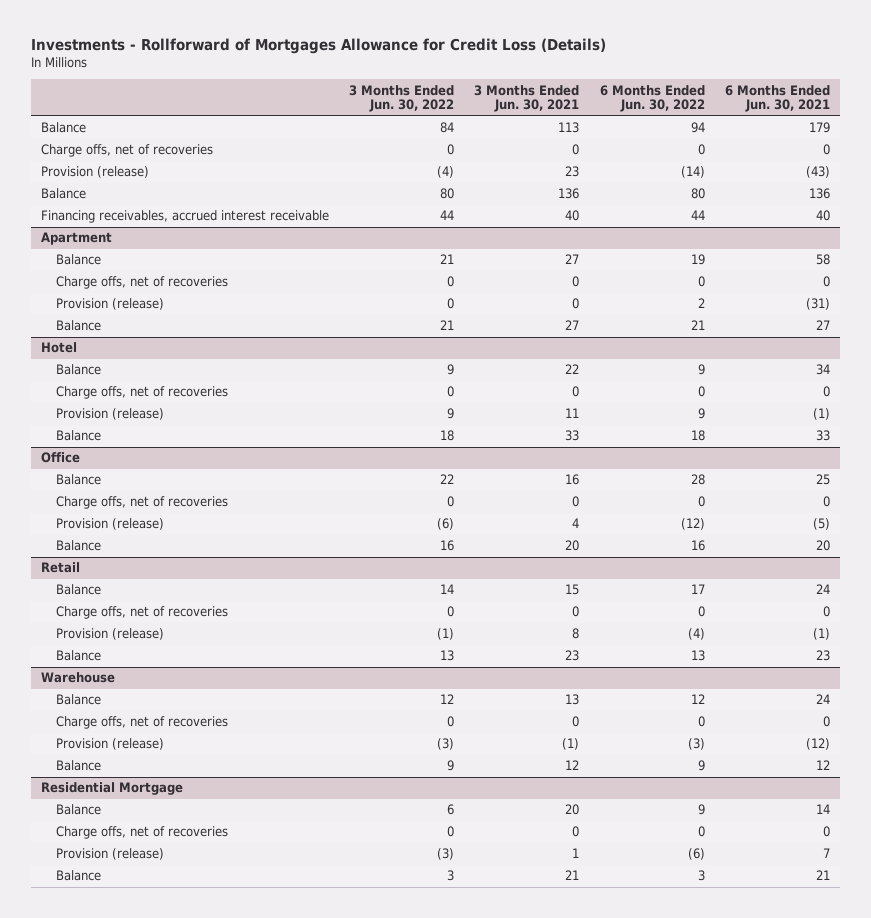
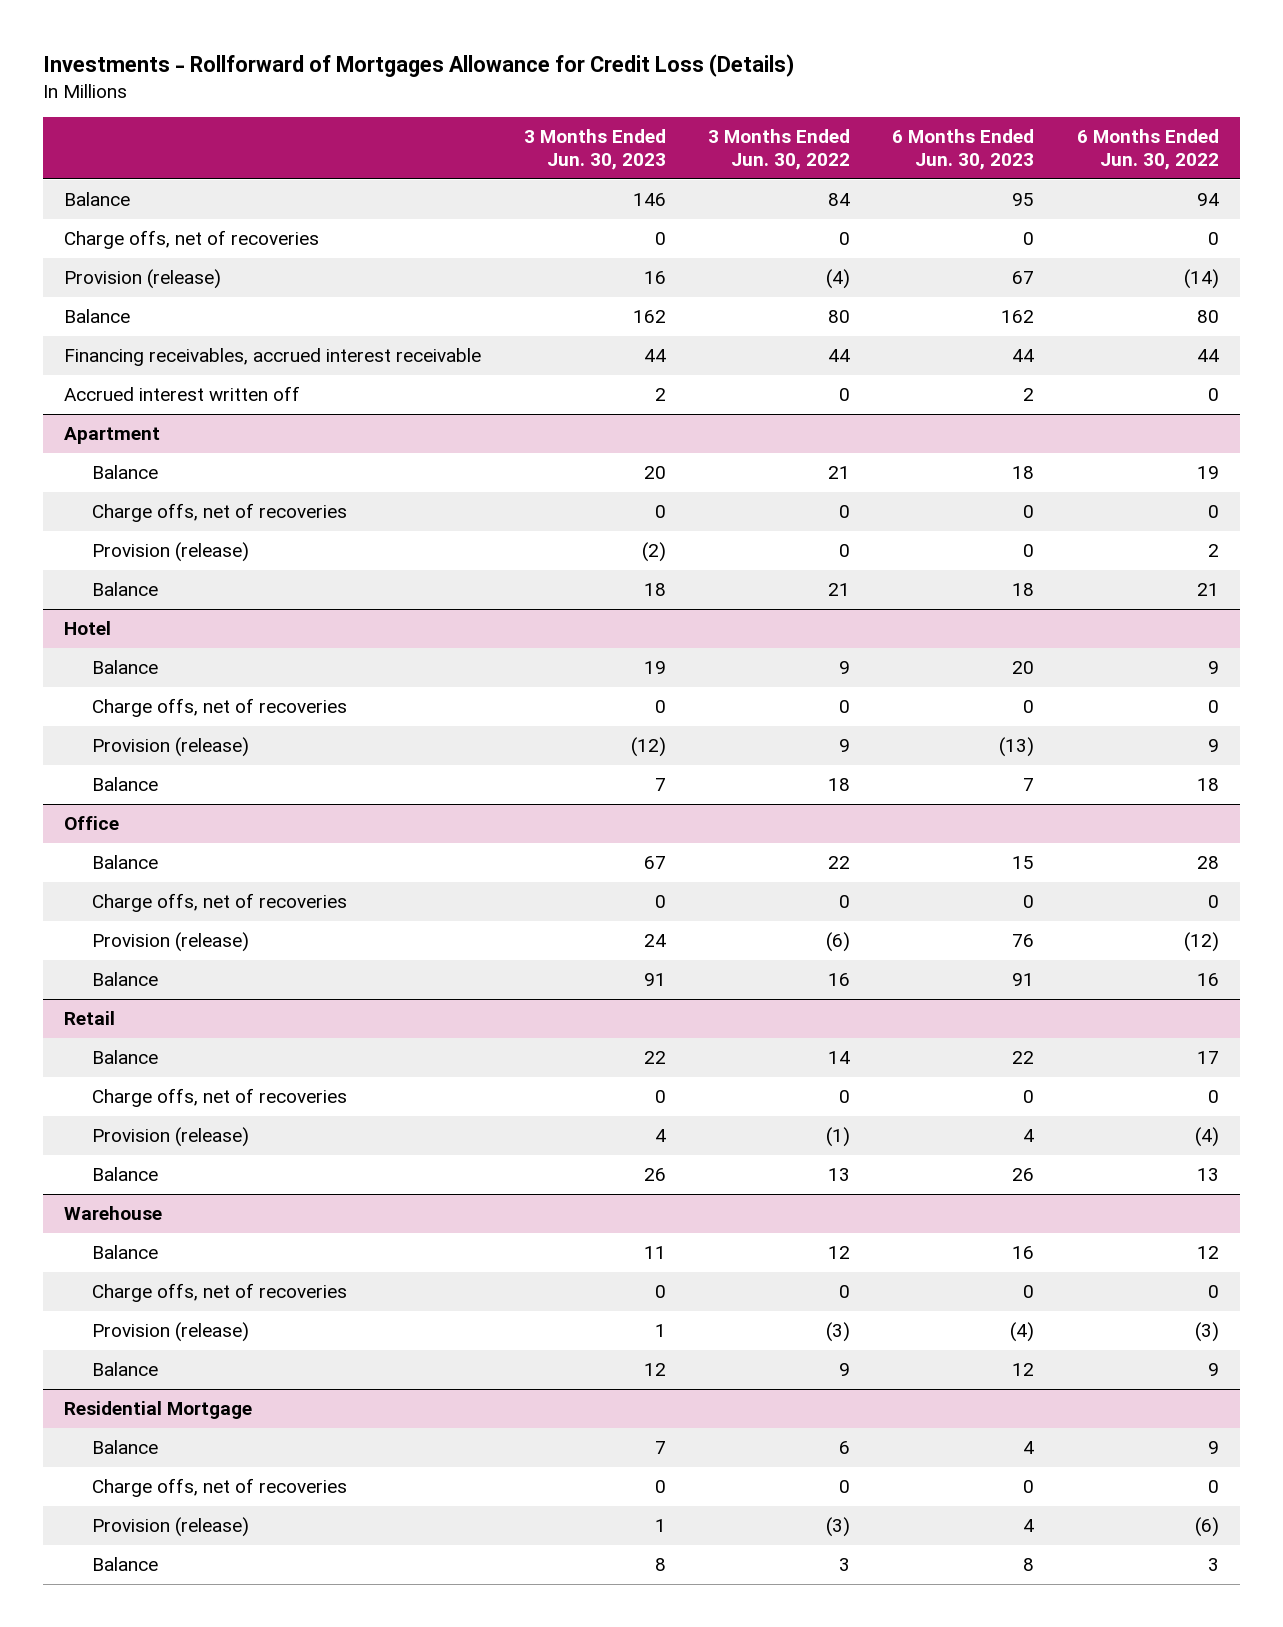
[474,84,580,113] 3 Months Ended Jun. 30, 2021 -> none
[724,84,830,113] 6 Months Ended Jun. 30, 2021 -> none
none -> [523,128,666,171] 3 Months Ended Jun. 30, 2023
none -> [892,128,1035,171] 6 Months Ended Jun. 30, 2023
none -> [64,385,301,401] Accrued interest written off

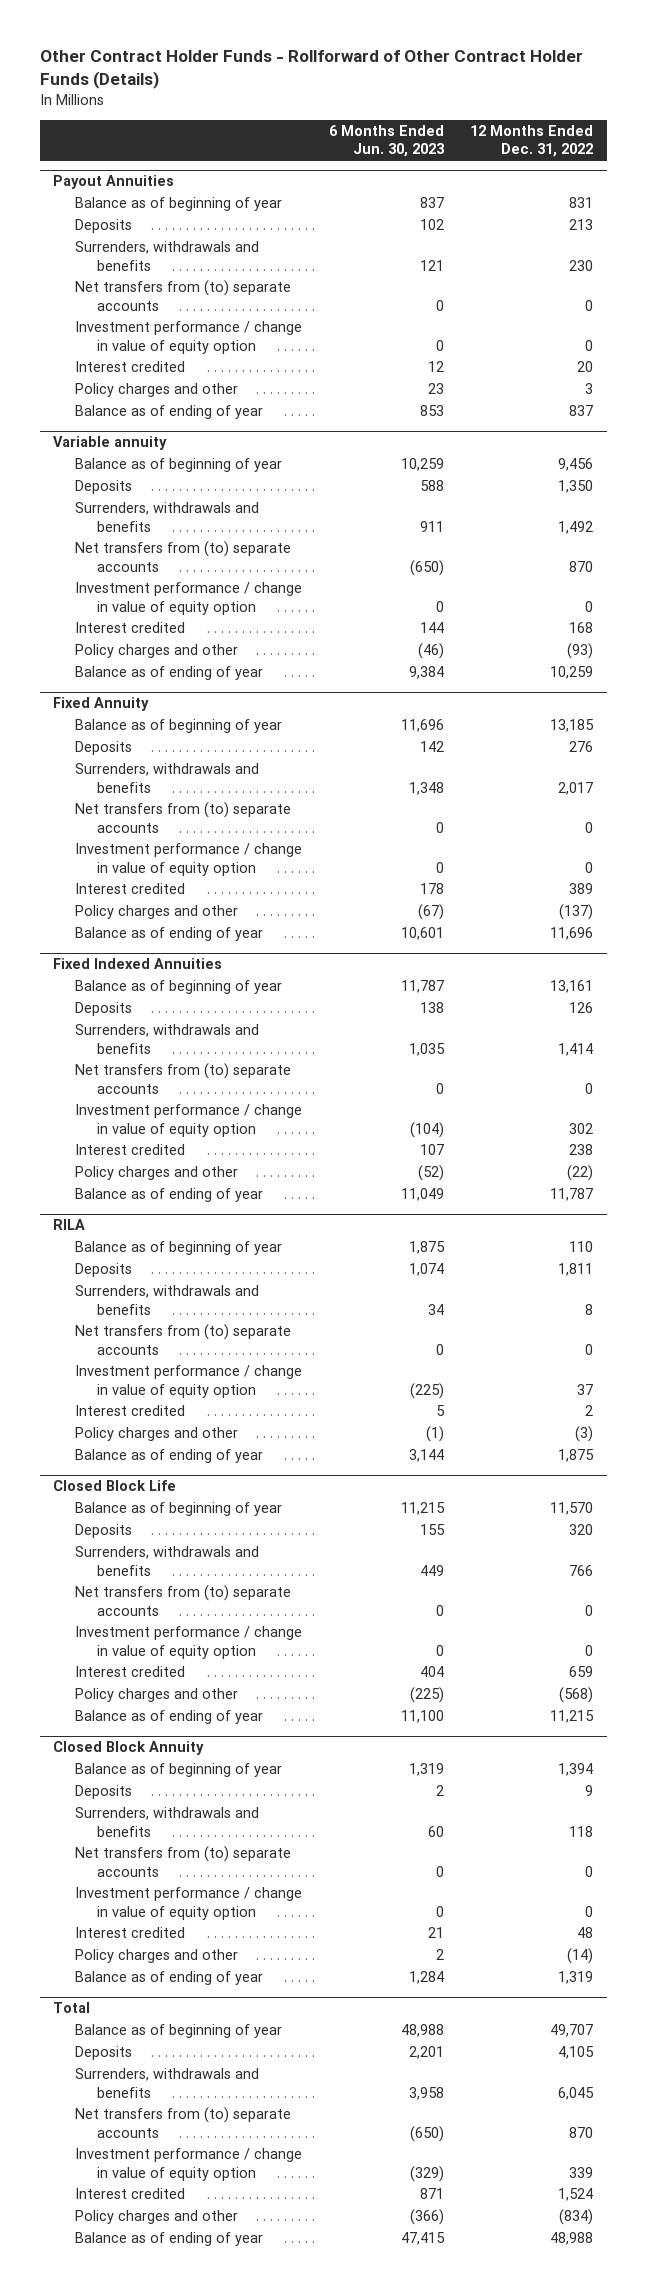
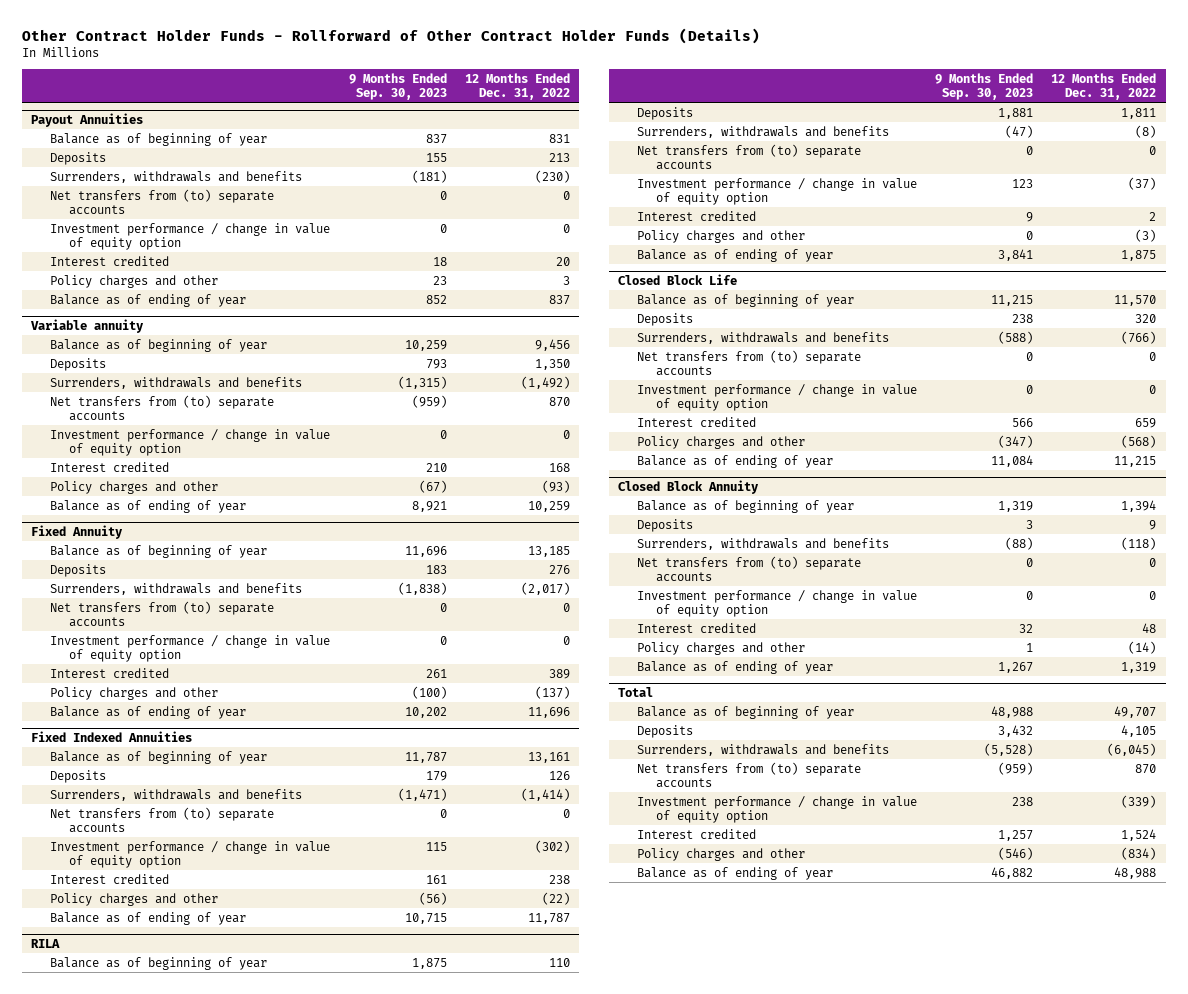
[328,124,444,158] 6 Months Ended Jun. 30, 2023 -> none
none -> [348,72,447,100] 9 Months Ended Sep. 30, 2023
[569,259,594,271] 230 -> [534,169,570,183] (230)
[558,520,594,534] 1,492 -> [520,375,570,389] (1,492)
[558,781,594,795] 2,017 -> [520,581,570,595] (2,017)
[558,1042,594,1056] 1,414 -> [520,787,570,801] (1,414)
[569,1122,594,1134] 302 -> [534,839,570,853] (302)
[585,1303,594,1315] 8 -> [1135,124,1157,138] (8)
[577,1383,594,1395] 37 -> [1128,176,1157,190] (37)
[569,1564,594,1576] 766 -> [1121,330,1157,344] (766)
[569,1825,594,1837] 118 -> [1121,536,1157,550] (118)
[558,2086,595,2100] 6,045 -> [1107,742,1157,756] (6,045)
[569,2166,594,2178] 339 -> [1121,794,1157,808] (339)

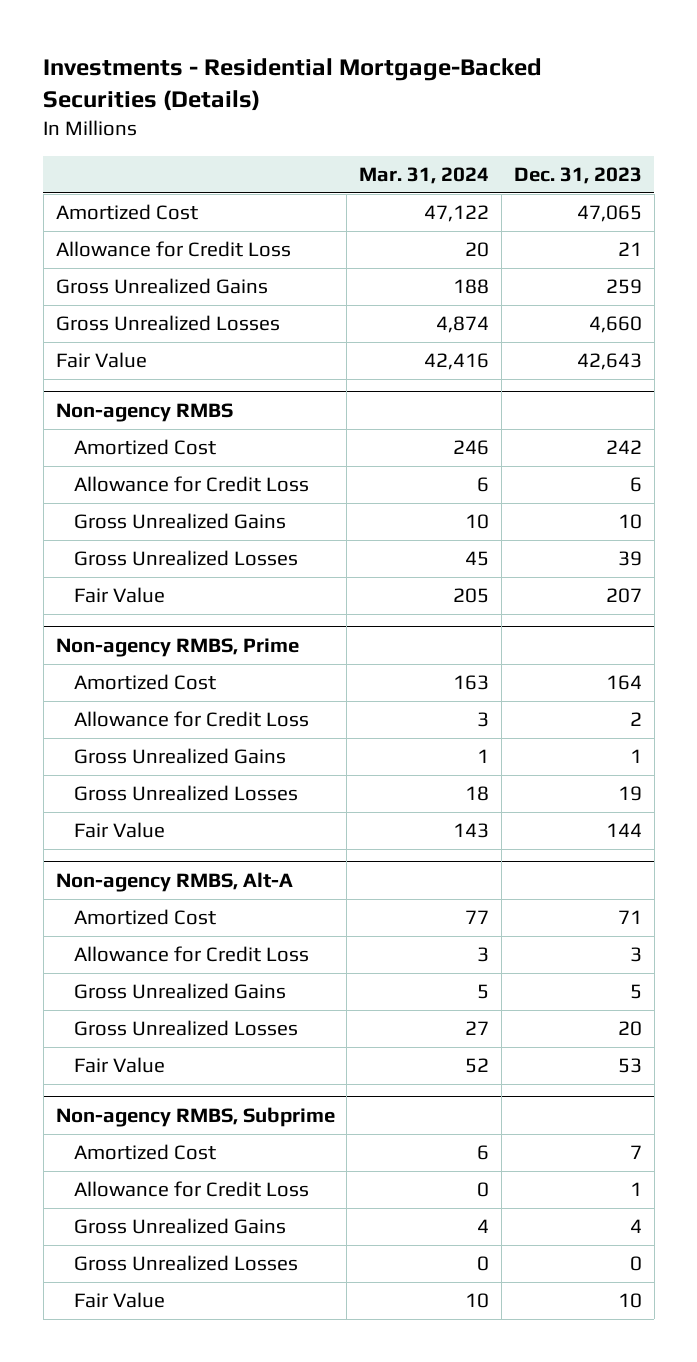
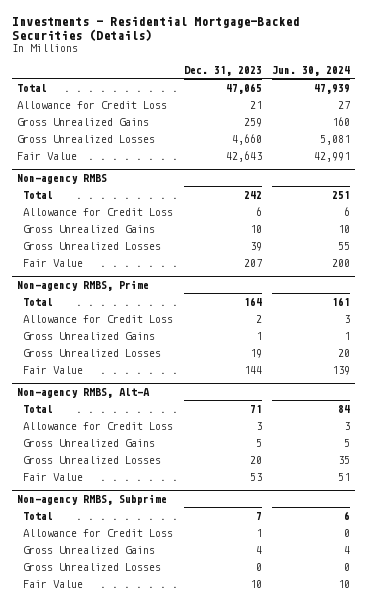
[359,167,490,185] Mar. 31, 2024 -> none
none -> [271,65,350,76] Jun. 30, 2024
[55,204,198,221] Amortized Cost -> [17,83,48,92] Total
[74,439,217,456] Amortized Cost -> [23,190,54,199] Total
[74,674,217,691] Amortized Cost -> [23,297,54,306] Total
[74,909,217,926] Amortized Cost -> [23,404,54,413] Total
[74,1144,217,1161] Amortized Cost -> [23,511,54,520] Total

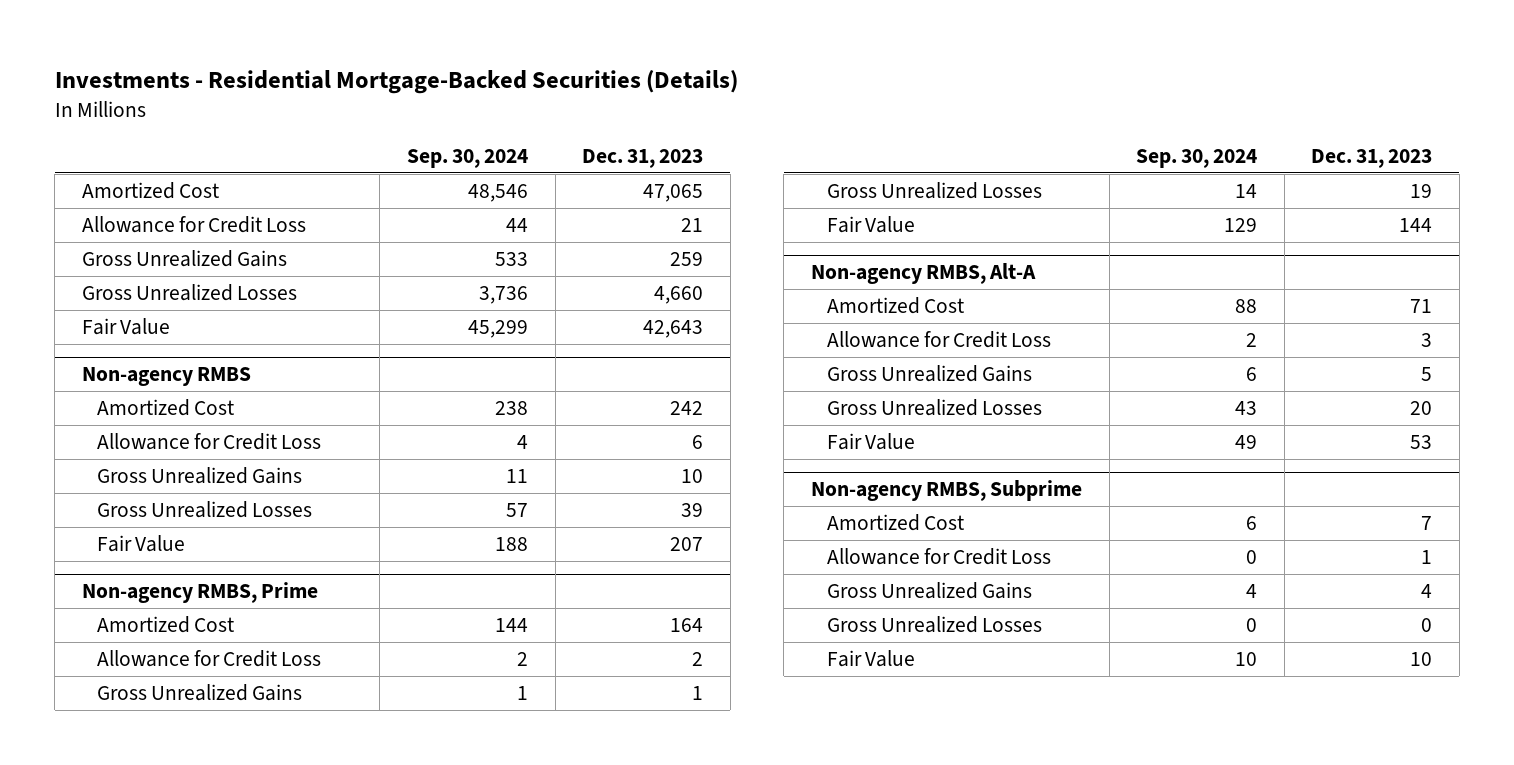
[271,65,350,76] Jun. 30, 2024 -> none
none -> [407,148,529,168] Sep. 30, 2024
[17,83,48,92] Total -> [81,182,219,200] Amortized Cost
[23,190,54,199] Total -> [97,399,235,417] Amortized Cost
[23,297,54,306] Total -> [97,616,235,634] Amortized Cost
[23,404,54,413] Total -> [826,297,964,315] Amortized Cost
[23,511,54,520] Total -> [826,514,964,532] Amortized Cost

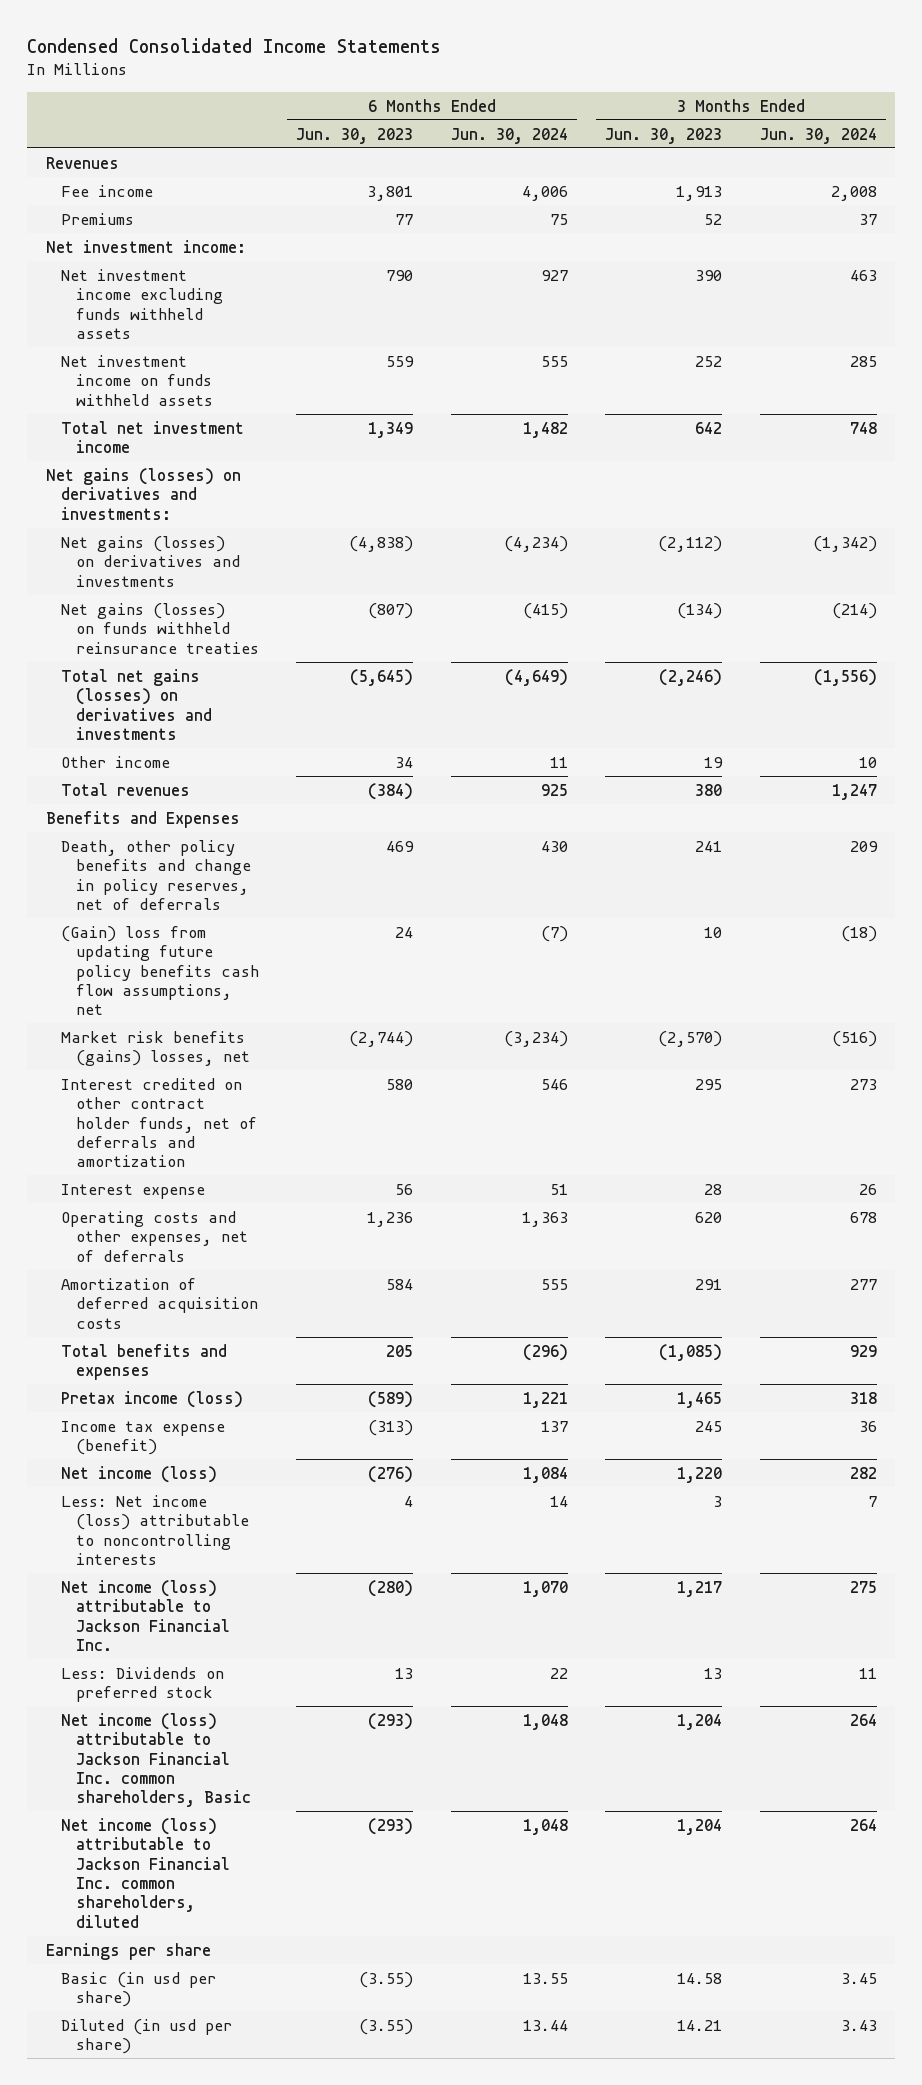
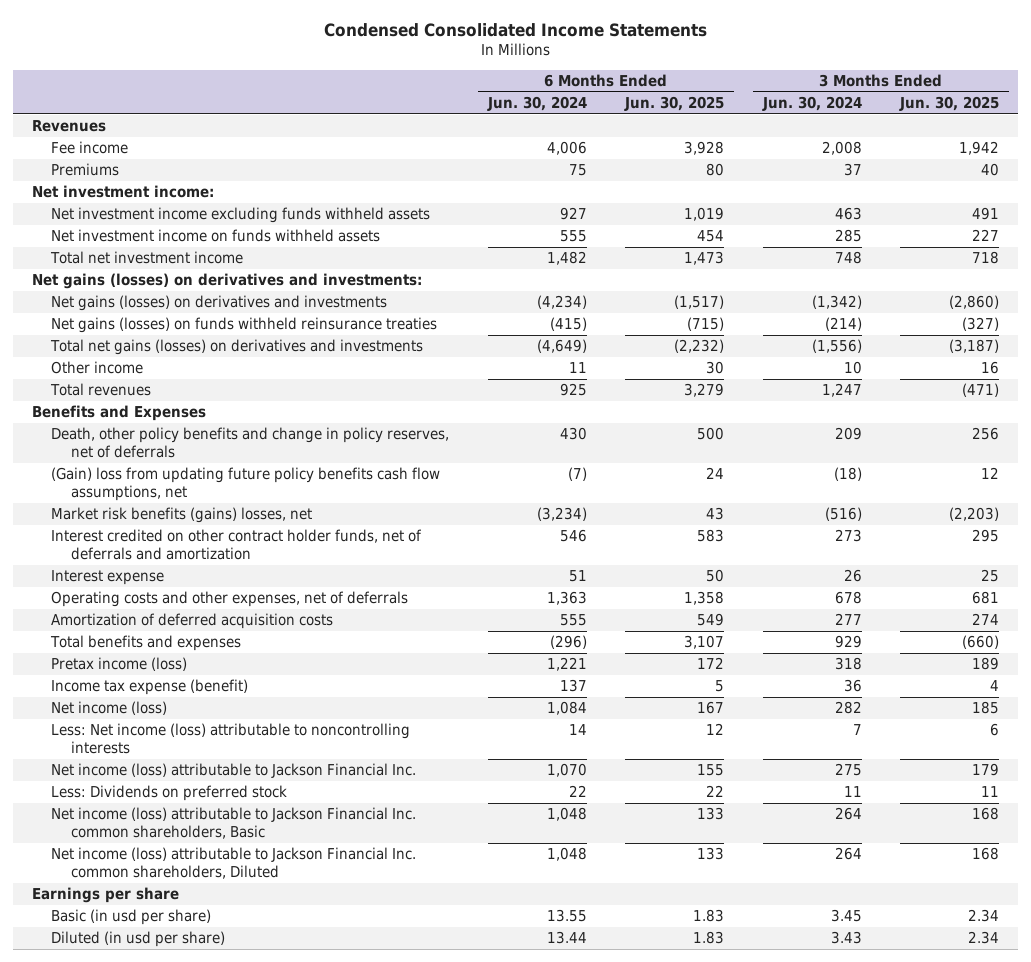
[296,127,414,144] Jun. 30, 2023 -> none
[605,127,723,144] Jun. 30, 2023 -> none
none -> [624,96,725,112] Jun. 30, 2025
none -> [899,96,1000,112] Jun. 30, 2025
[60,1817,230,1928] Net income (loss) attributable to Jackson Financial Inc. common shareholders, diluted -> [51,847,417,880] Net income (loss) attributable to Jackson Financial Inc. common shareholders, Diluted

